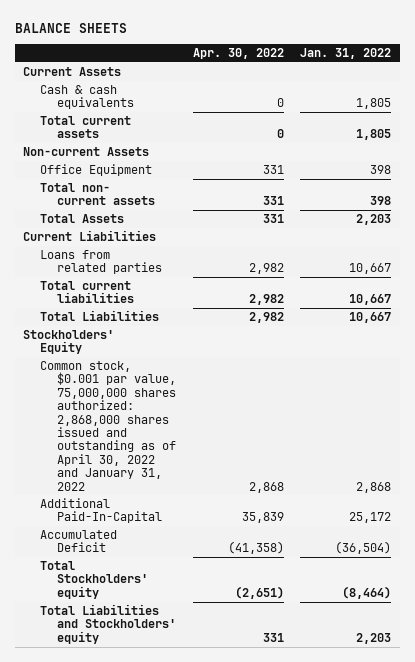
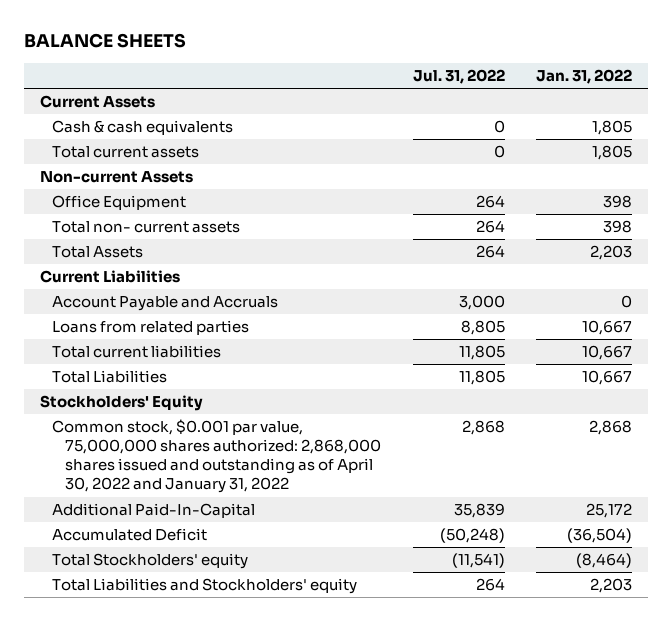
[192,47,284,59] Apr. 30, 2022 -> none
none -> [412,68,505,84] Jul. 31, 2022
none -> [52,296,279,312] Account Payable and Accruals

